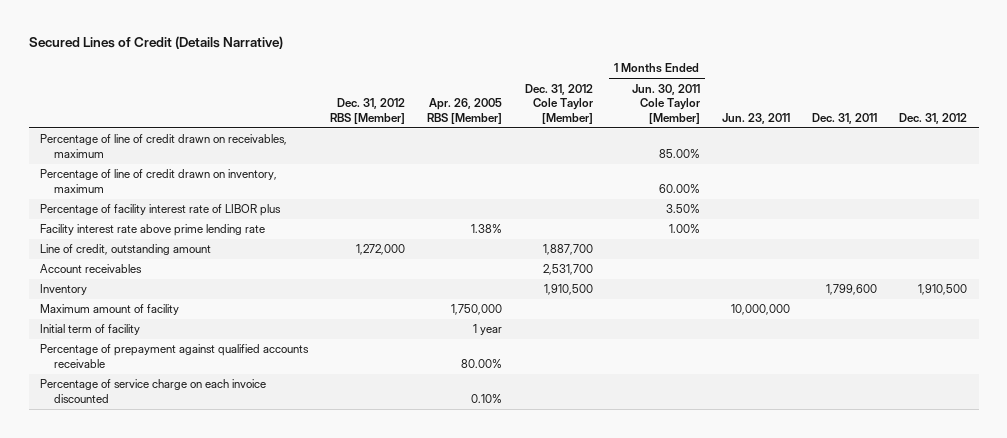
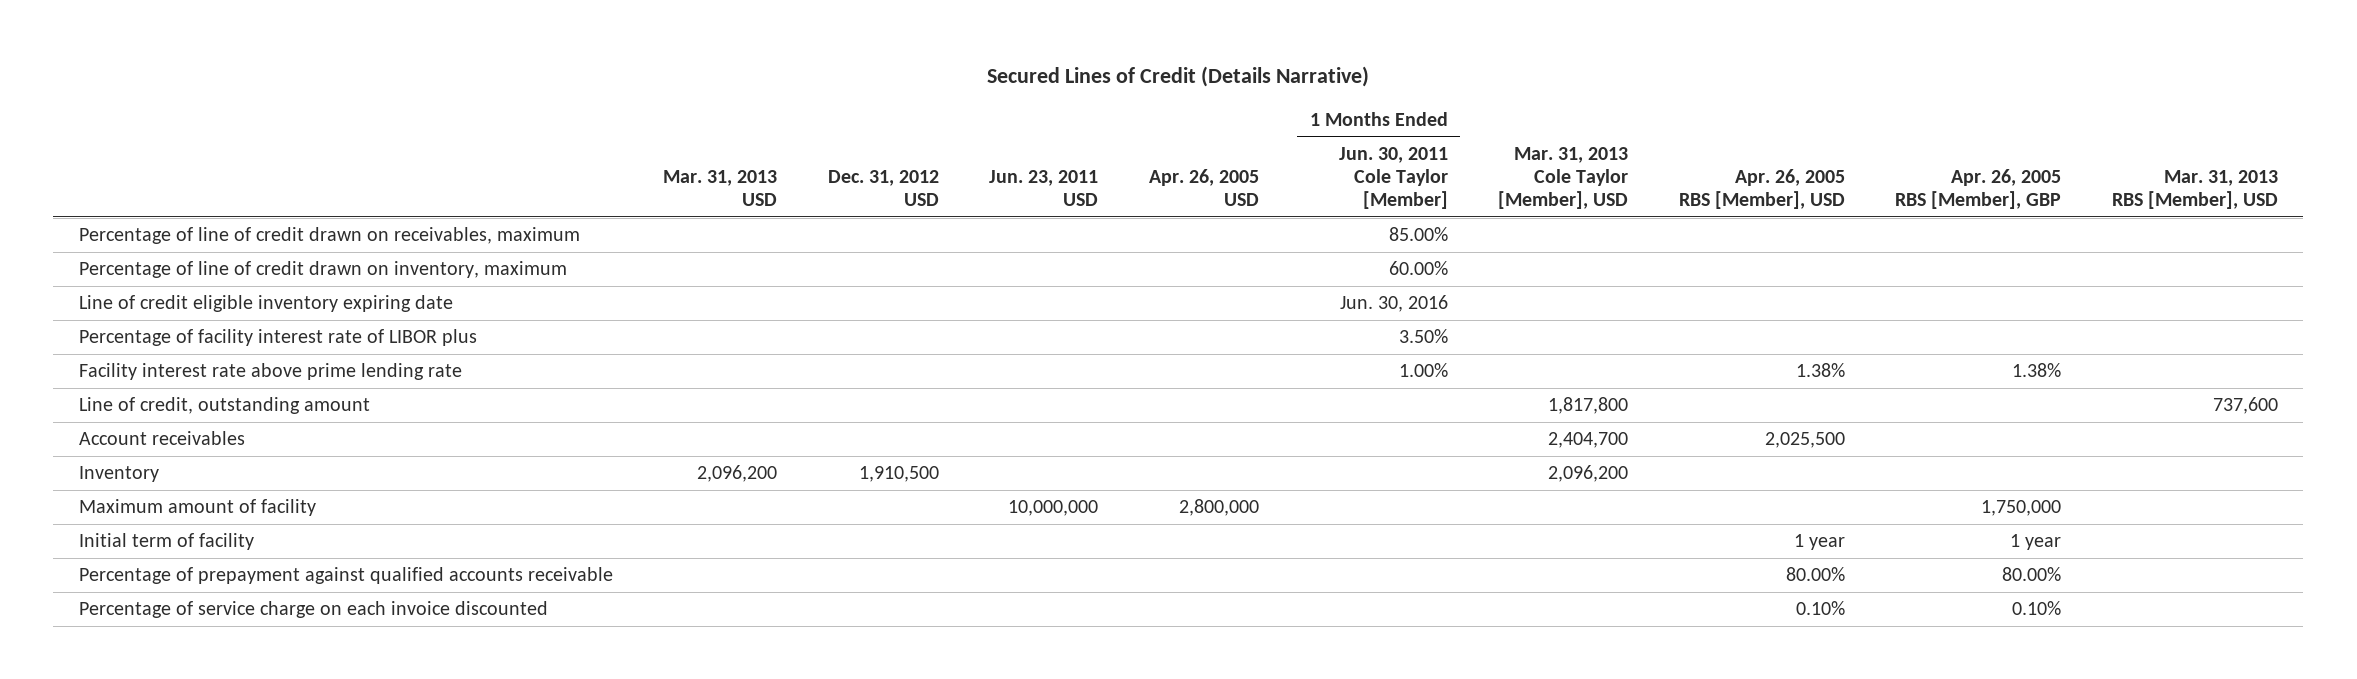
[330,98,406,125] Dec. 31, 2012 RBS [Member] -> none
[427,98,503,125] Apr. 26, 2005 RBS [Member] -> none
[524,83,593,125] Dec. 31, 2012 Cole Taylor [Member] -> none
[721,113,790,125] Jun. 23, 2011 -> none
[812,113,878,125] Dec. 31, 2011 -> none
[899,113,968,125] Dec. 31, 2012 -> none
none -> [663,169,778,206] Mar. 31, 2013 USD
none -> [827,169,939,206] Dec. 31, 2012 USD
none -> [989,169,1099,206] Jun. 23, 2011 USD
none -> [1148,168,1259,206] Apr. 26, 2005 USD
none -> [1498,147,1629,209] Mar. 31, 2013 Cole Taylor [Member], USD
none -> [1678,168,1845,209] Apr. 26, 2005 RBS [Member], USD
none -> [1895,168,2062,209] Apr. 26, 2005 RBS [Member], GBP
none -> [2112,169,2279,209] Mar. 31, 2013 RBS [Member], USD
none -> [78,295,453,313] Line of credit eligible inventory expiring date

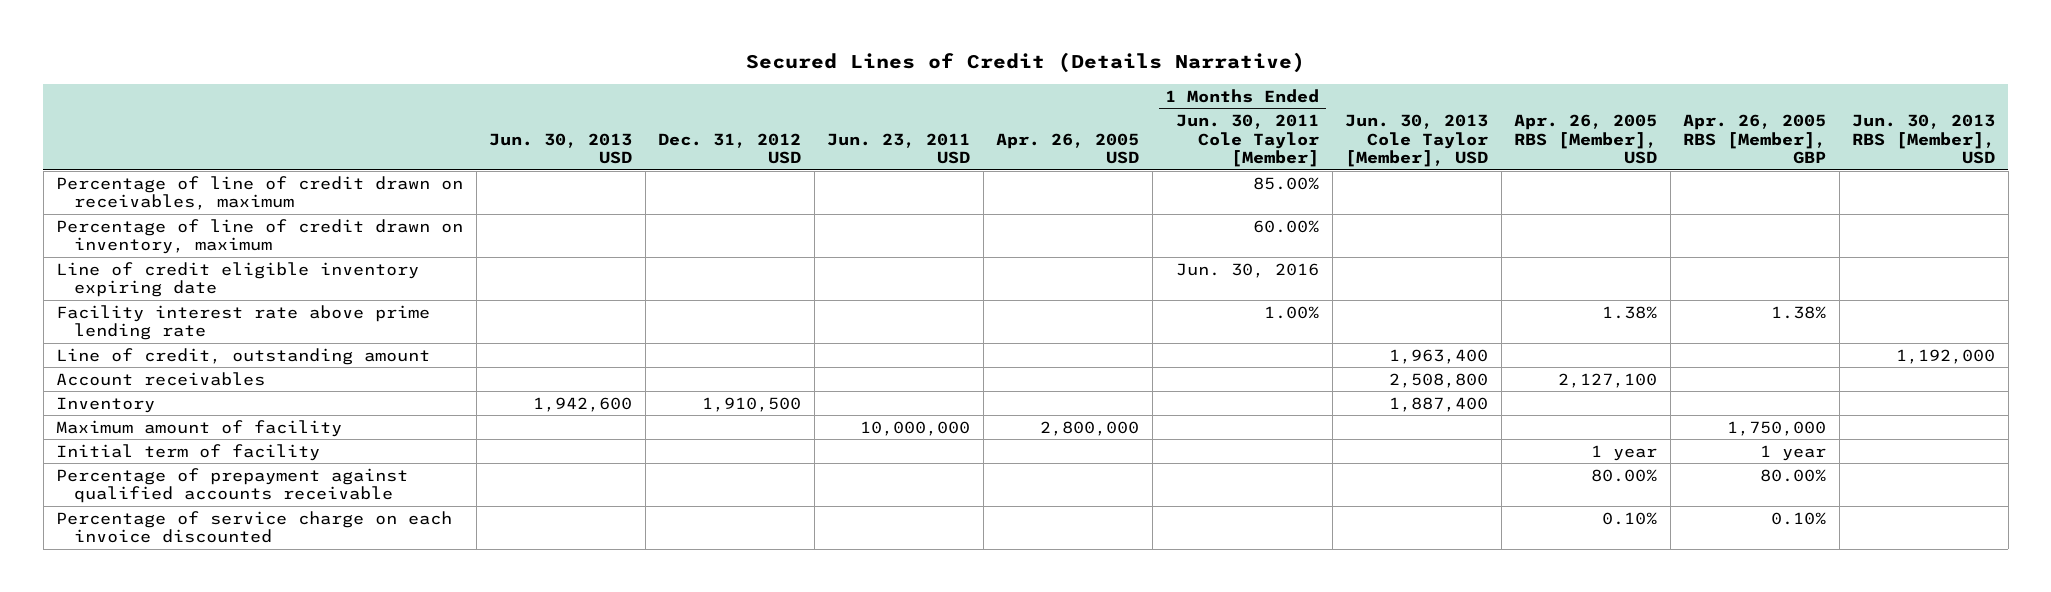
[663,169,778,206] Mar. 31, 2013 USD -> none
[1498,147,1629,209] Mar. 31, 2013 Cole Taylor [Member], USD -> none
[2112,169,2279,209] Mar. 31, 2013 RBS [Member], USD -> none
none -> [489,132,633,165] Jun. 30, 2013 USD
none -> [1345,114,1489,168] Jun. 30, 2013 Cole Taylor [Member], USD
none -> [1852,114,1996,165] Jun. 30, 2013 RBS [Member], USD
[78,329,477,347] Percentage of facility interest rate of LIBOR plus -> none
[1764,432,1845,449] 2,025,500 -> [1558,372,1658,388] 2,127,100

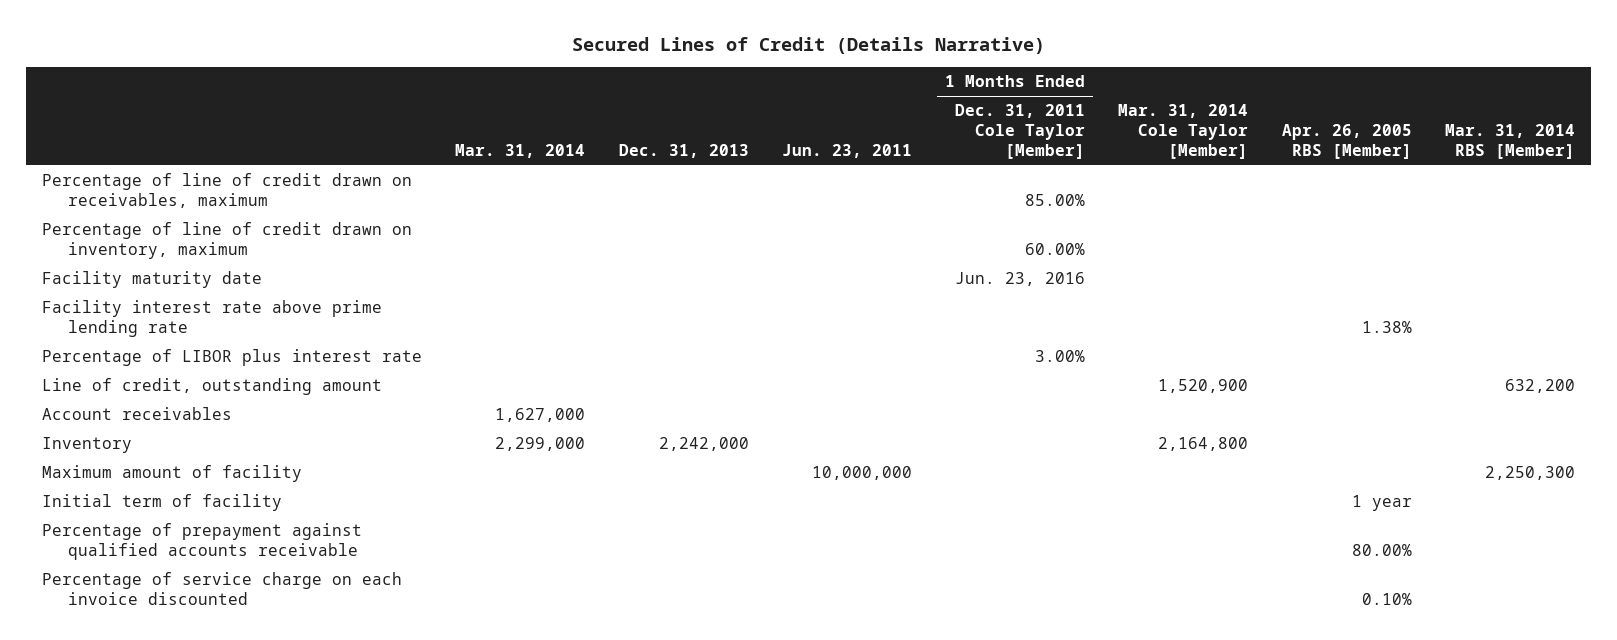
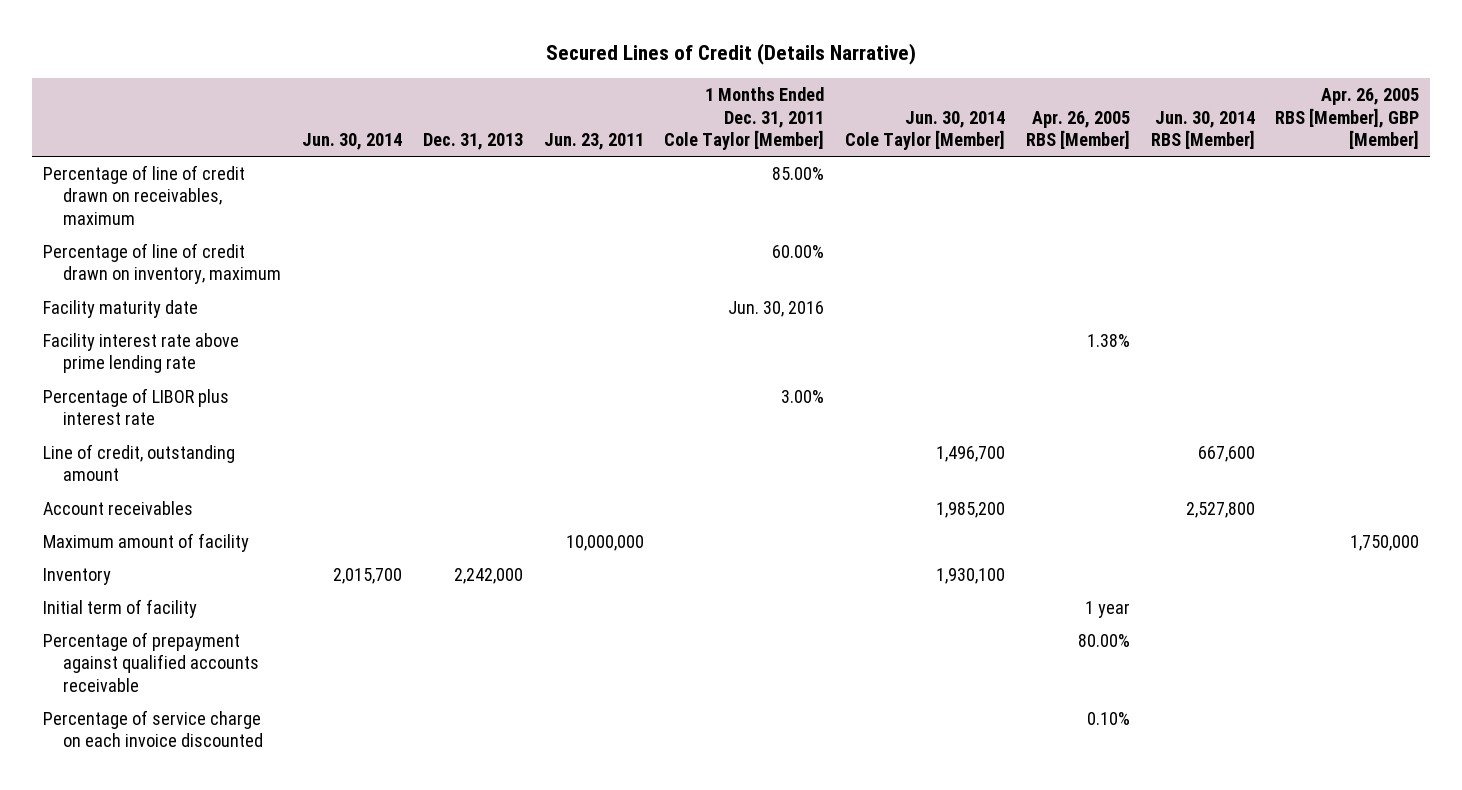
[455,144,586,159] Mar. 31, 2014 -> none
[1118,104,1249,160] Mar. 31, 2014 Cole Taylor [Member] -> none
[1444,124,1575,160] Mar. 31, 2014 RBS [Member] -> none
none -> [302,132,403,150] Jun. 30, 2014
none -> [845,110,1006,150] Jun. 30, 2014 Cole Taylor [Member]
none -> [1150,110,1255,149] Jun. 30, 2014 RBS [Member]
none -> [1275,88,1420,149] Apr. 26, 2005 RBS [Member], GBP [Member]
[955,272,1086,287] Jun. 23, 2016 -> [728,301,825,318] Jun. 30, 2016
[42,437,133,454] Inventory -> [42,568,111,586] Inventory

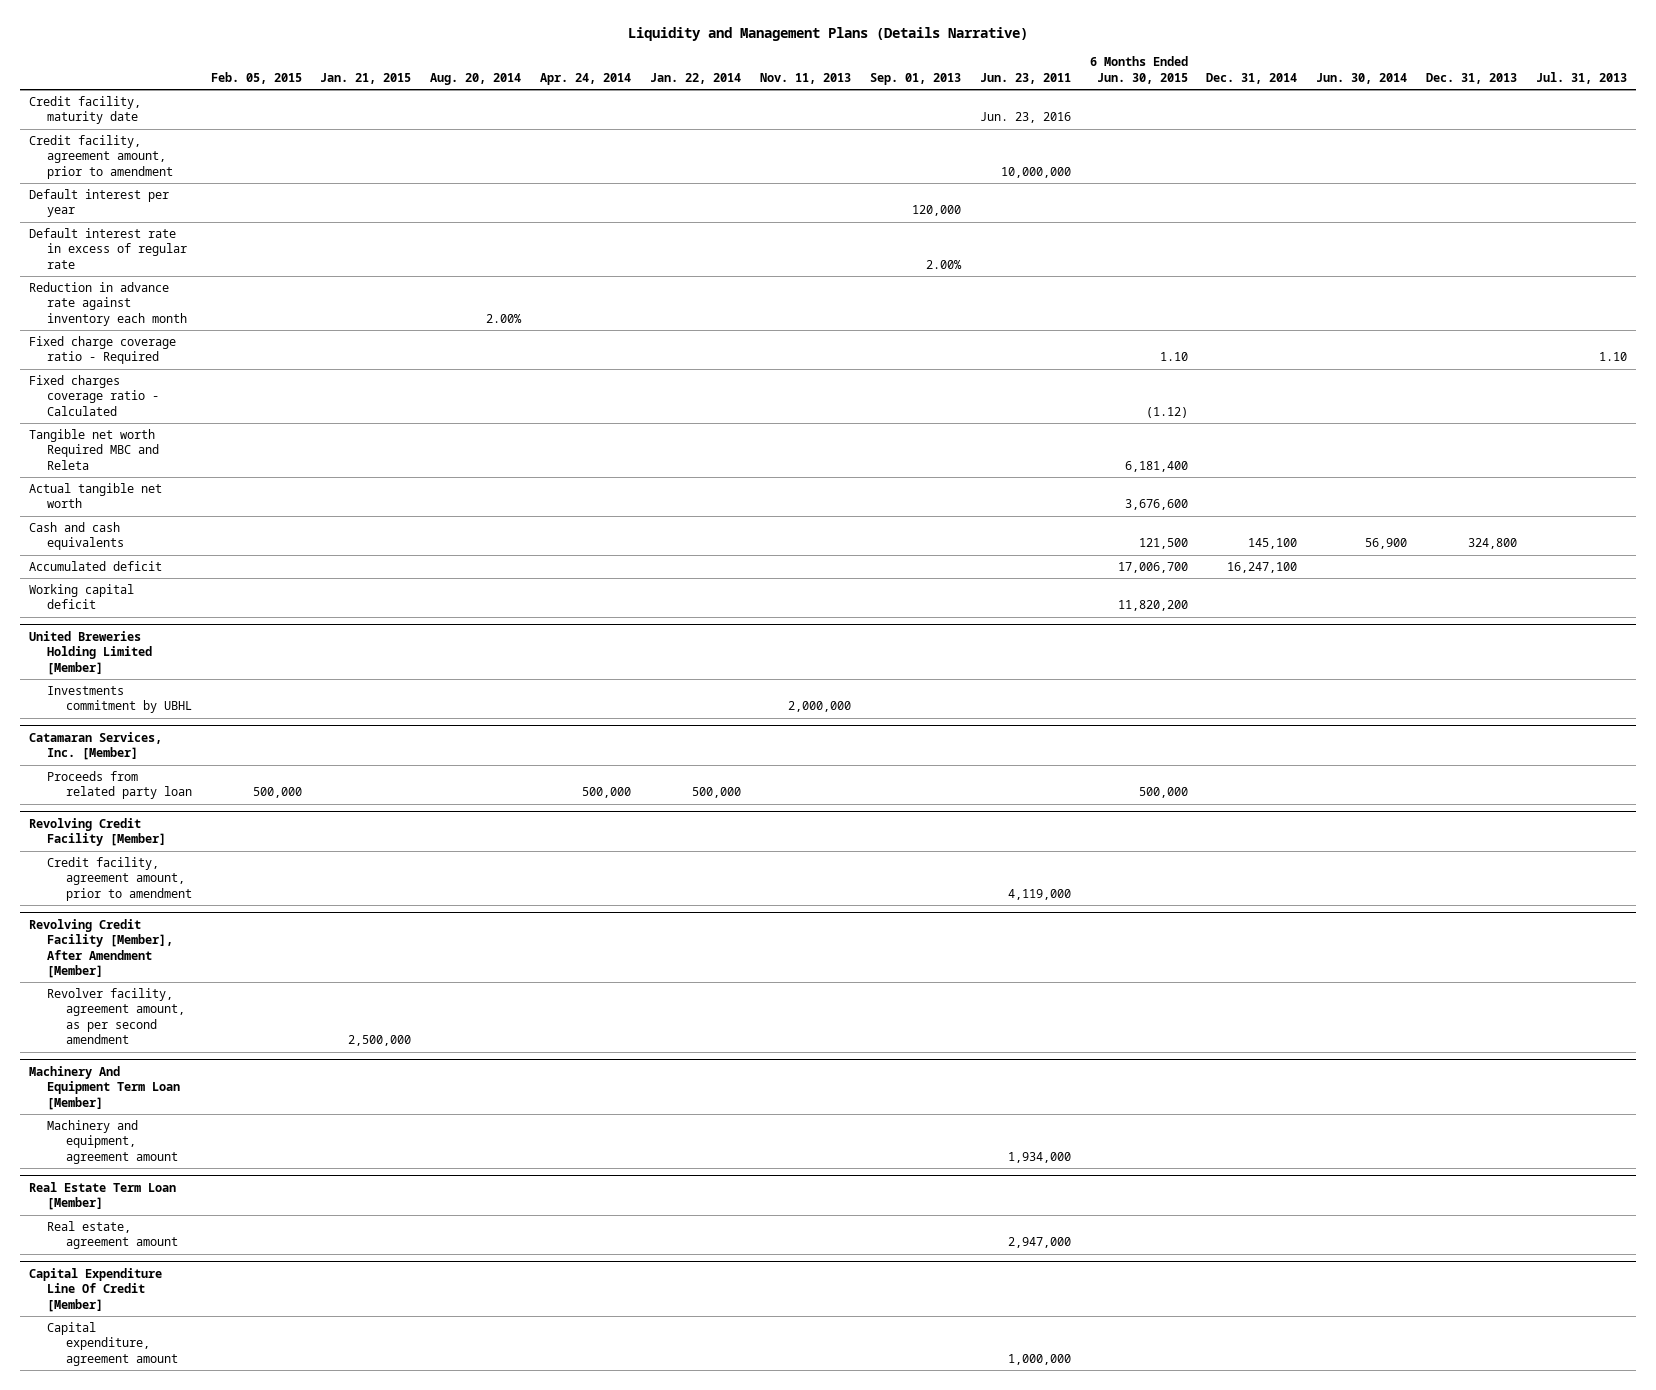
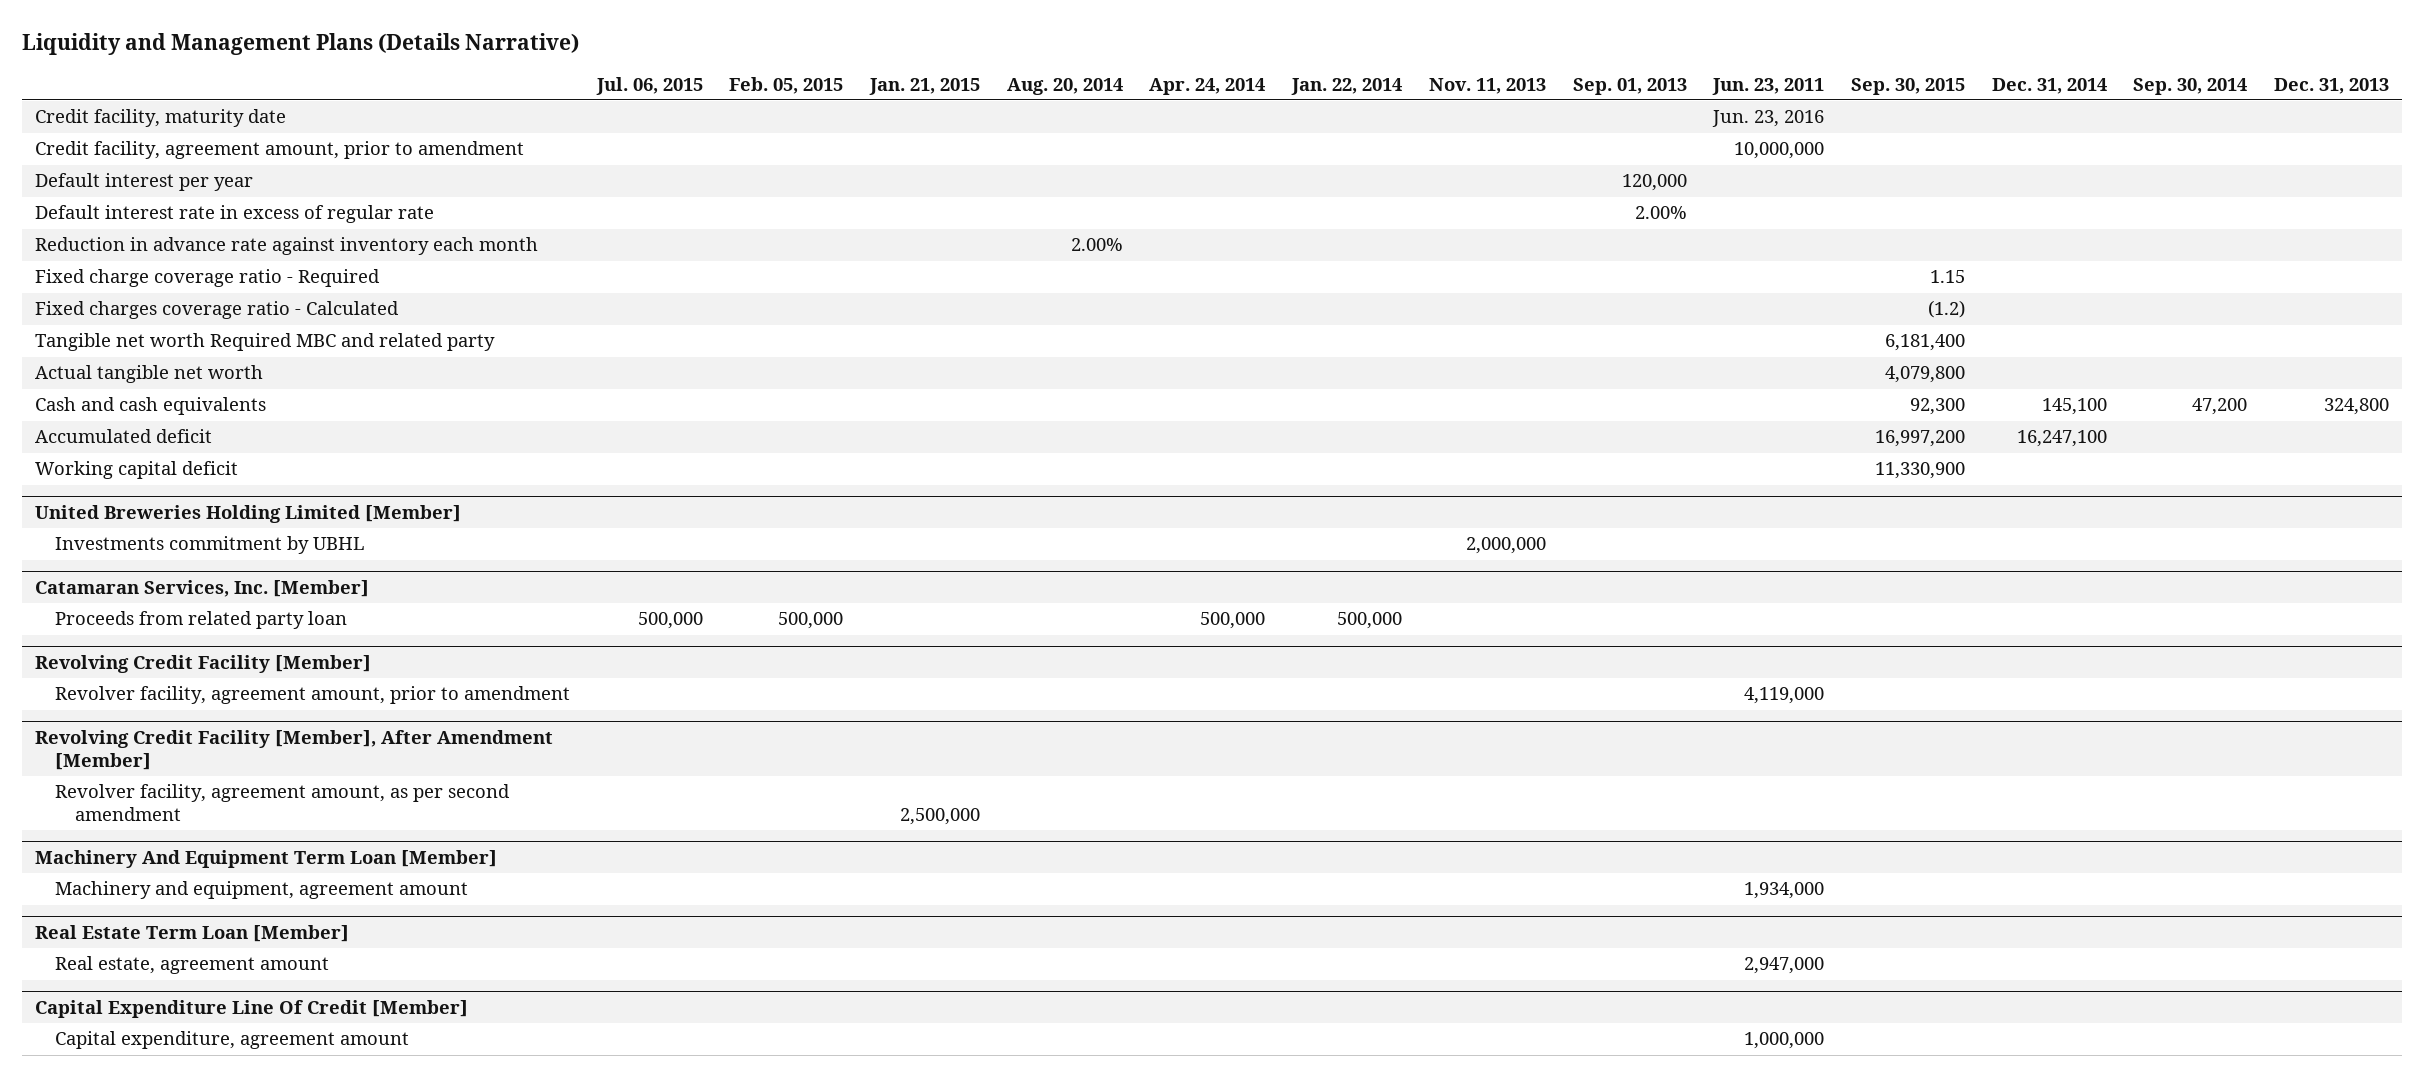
[1089,56,1188,84] 6 Months Ended Jun. 30, 2015 -> none
[1316,72,1408,84] Jun. 30, 2014 -> none
[1535,71,1627,84] Jul. 31, 2013 -> none
none -> [595,76,703,95] Jul. 06, 2015
none -> [1850,77,1965,95] Sep. 30, 2015
none -> [2133,77,2248,95] Sep. 30, 2014
[28,429,160,470] Tangible net worth Required MBC and Releta -> [34,333,495,352] Tangible net worth Required MBC and related party
[47,857,192,901] Credit facility, agreement amount, prior to amendment -> [54,686,570,705] Revolver facility, agreement amount, prior to amendment

